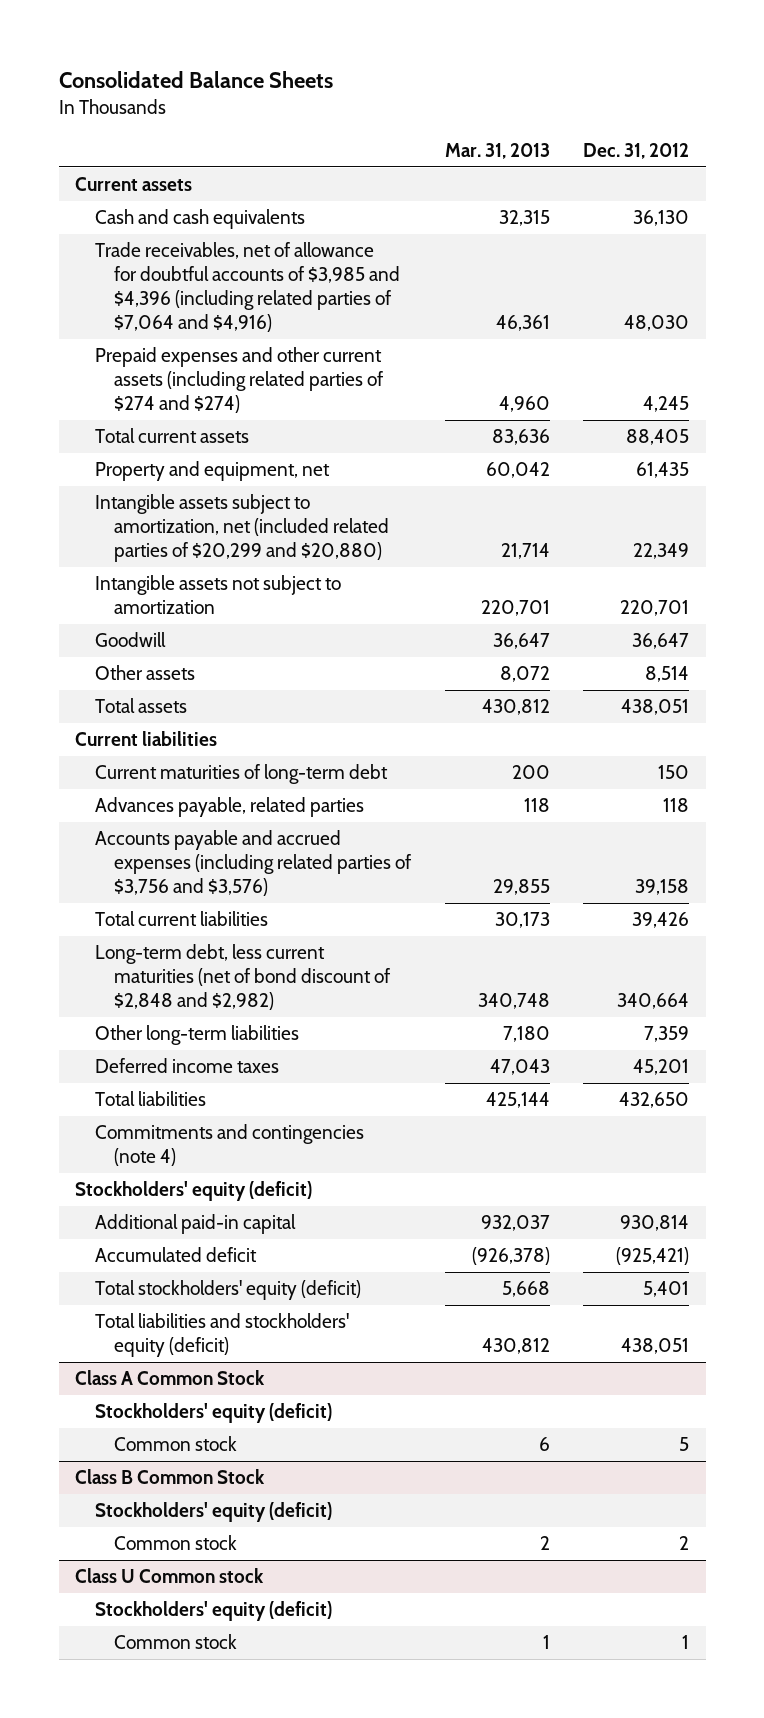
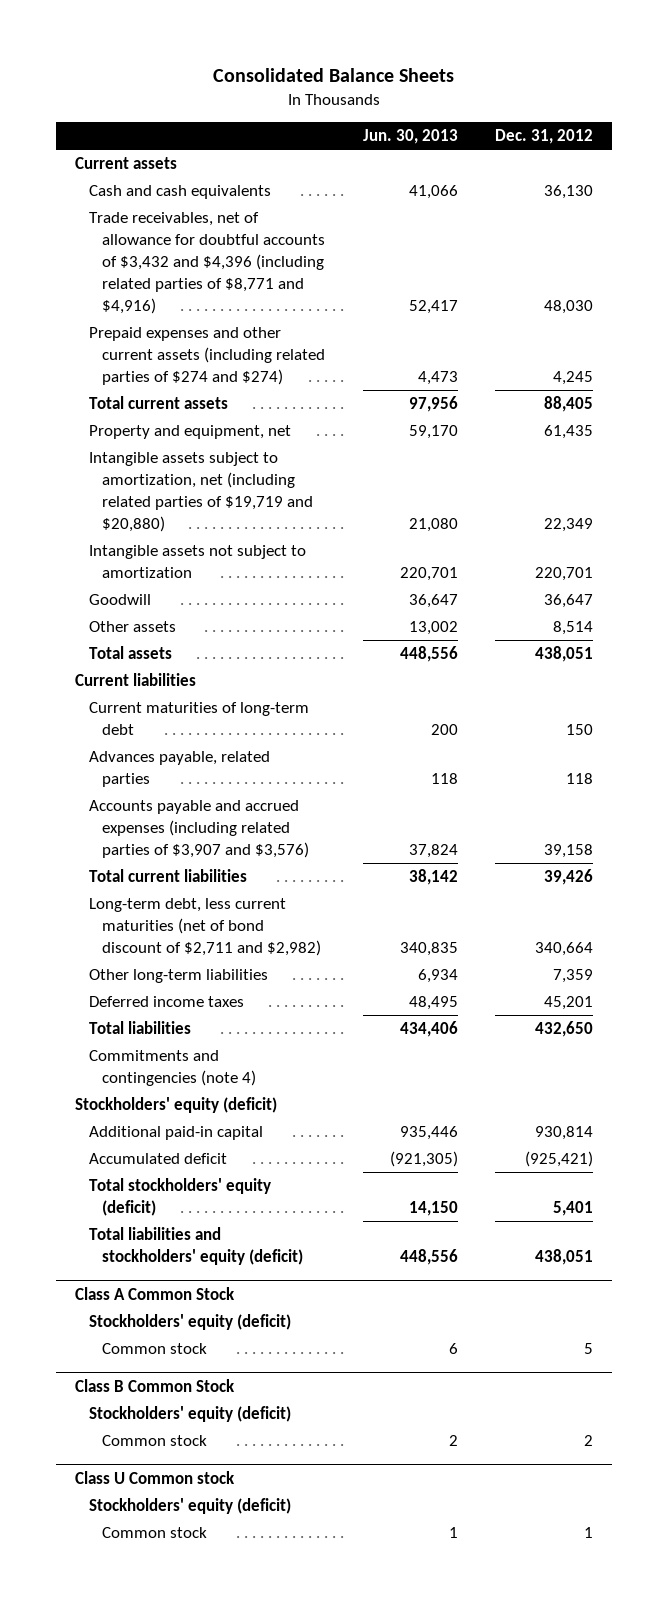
[444,142,550,159] Mar. 31, 2013 -> none
none -> [362,129,458,145] Jun. 30, 2013
[94,242,401,332] Trade receivables, net of allowance for doubtful accounts of $3,985 and $4,396 (including related parties of $7,064 and $4,916) -> [88,212,326,314] Trade receivables, net of allowance for doubtful accounts of $3,432 and $4,396 (including related parties of $8,771 and $4,916)
[94,494,390,563] Intangible assets subject to amortization, net (included related parties of $20,299 and $20,880) -> [88,452,314,532] Intangible assets subject to amortization, net (including related parties of $19,719 and $20,880)
[94,830,413,897] Accounts payable and accrued expenses (including related parties of $3,756 and $3,576) -> [88,800,310,858] Accounts payable and accrued expenses (including related parties of $3,907 and $3,576)
[94,944,392,1011] Long-term debt, less current maturities (net of bond discount of $2,848 and $2,982) -> [88,898,322,956] Long-term debt, less current maturities (net of bond discount of $2,711 and $2,982)

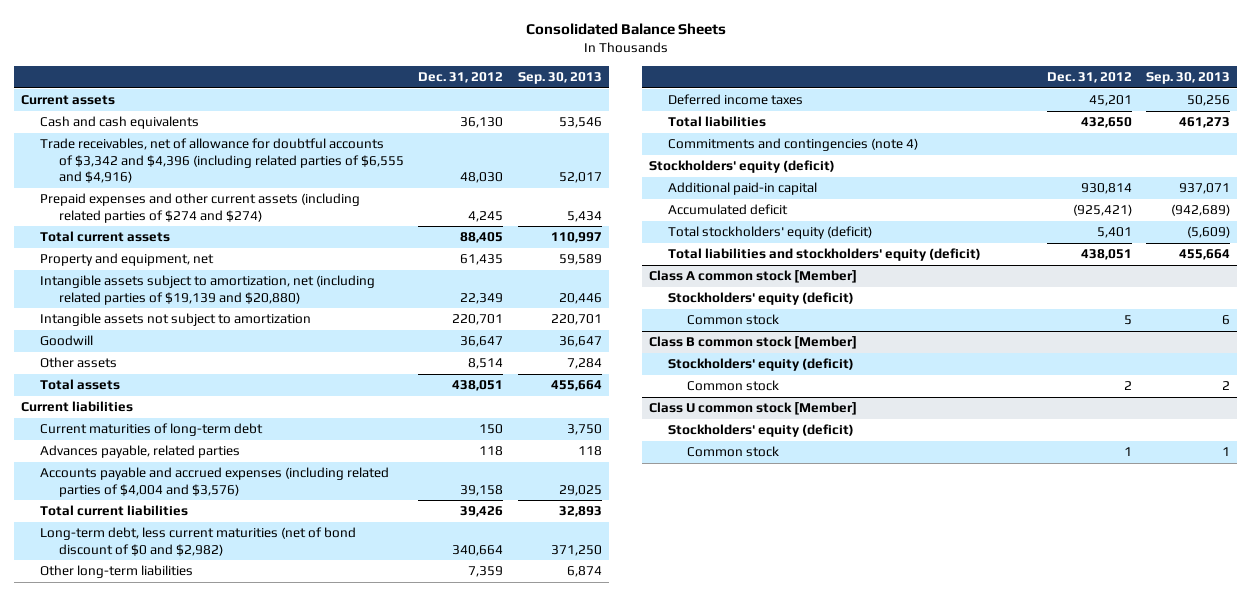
[362,129,458,145] Jun. 30, 2013 -> none
none -> [517,71,602,84] Sep. 30, 2013
[88,212,326,314] Trade receivables, net of allowance for doubtful accounts of $3,432 and $4,396 (including related parties of $8,771 and $4,916) -> [40,138,405,184] Trade receivables, net of allowance for doubtful accounts of $3,342 and $4,396 (including related parties of $6,555 and $4,916)
[88,452,314,532] Intangible assets subject to amortization, net (including related parties of $19,719 and $20,880) -> [40,275,376,305] Intangible assets subject to amortization, net (including related parties of $19,139 and $20,880)
[88,800,310,858] Accounts payable and accrued expenses (including related parties of $3,907 and $3,576) -> [40,467,390,497] Accounts payable and accrued expenses (including related parties of $4,004 and $3,576)
[88,898,322,956] Long-term debt, less current maturities (net of bond discount of $2,711 and $2,982) -> [40,527,357,556] Long-term debt, less current maturities (net of bond discount of $0 and $2,982)
[74,1287,235,1301] Class A Common Stock -> [649,270,858,284] Class A common stock [Member]
[74,1379,235,1393] Class B Common Stock -> [649,336,858,350] Class B common stock [Member]
[74,1471,235,1485] Class U Common stock -> [649,402,858,416] Class U common stock [Member]

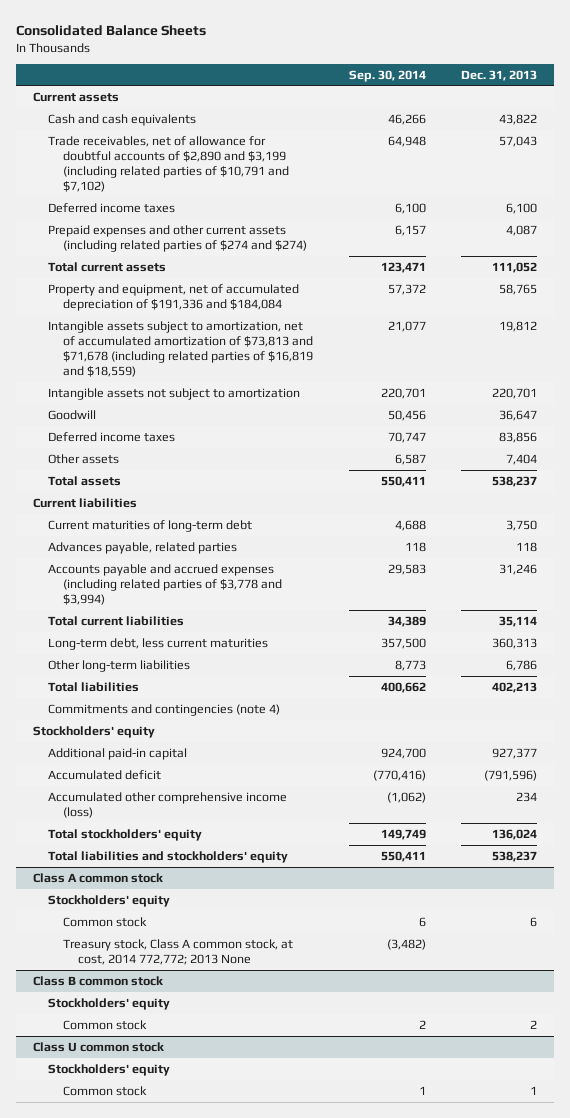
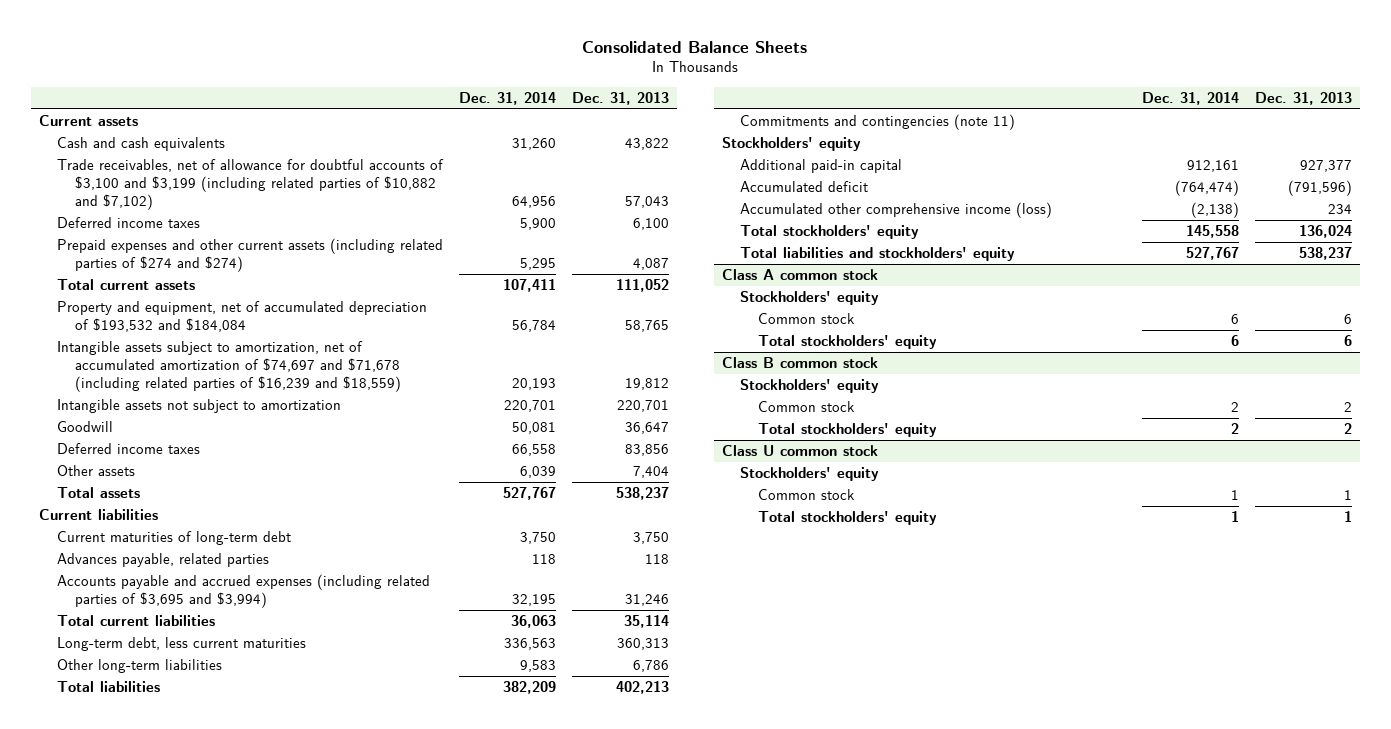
[348,69,426,82] Sep. 30, 2014 -> none
none -> [459,91,557,105] Dec. 31, 2014
[48,135,290,192] Trade receivables, net of allowance for doubtful accounts of $2,890 and $3,199 (including related parties of $10,791 and $7,102) -> [56,159,444,211] Trade receivables, net of allowance for doubtful accounts of $3,100 and $3,199 (including related parties of $10,882 and $7,102)
[48,283,300,311] Property and equipment, net of accumulated depreciation of $191,336 and $184,084 -> [56,301,427,333] Property and equipment, net of accumulated depreciation of $193,532 and $184,084
[48,320,314,377] Intangible assets subject to amortization, net of accumulated amortization of $73,813 and $71,678 (including related parties of $16,819 and $18,559) -> [56,341,401,393] Intangible assets subject to amortization, net of accumulated amortization of $74,697 and $71,678 (including related parties of $16,239 and $18,559)
[48,563,283,605] Accounts payable and accrued expenses (including related parties of $3,778 and $3,994) -> [56,574,430,609] Accounts payable and accrued expenses (including related parties of $3,695 and $3,994)
[48,703,281,716] Commitments and contingencies (note 4) -> [739,114,1015,131] Commitments and contingencies (note 11)
[63,938,294,965] Treasury stock, Class A common stock, at cost, 2014 772,772; 2013 None -> none
none -> [757,335,937,350] Total stockholders' equity
none -> [757,423,937,438] Total stockholders' equity
none -> [757,511,937,526] Total stockholders' equity

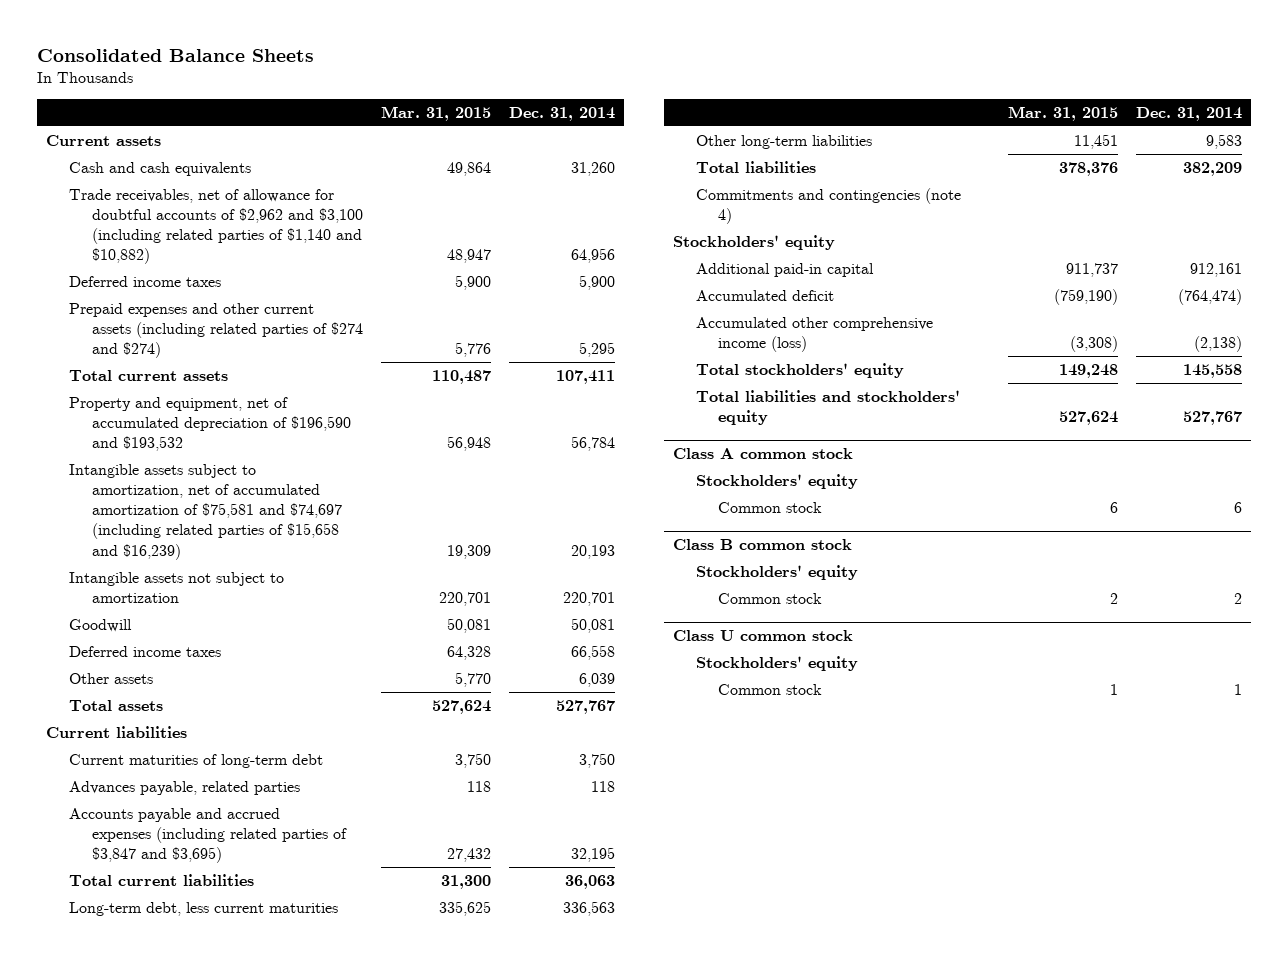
[572,91,670,105] Dec. 31, 2013 -> none
none -> [380,105,491,121] Mar. 31, 2015
[56,159,444,211] Trade receivables, net of allowance for doubtful accounts of $3,100 and $3,199 (including related parties of $10,882 and $7,102) -> [68,188,363,265] Trade receivables, net of allowance for doubtful accounts of $2,962 and $3,100 (including related parties of $1,140 and $10,882)
[56,301,427,333] Property and equipment, net of accumulated depreciation of $193,532 and $184,084 -> [68,396,351,452] Property and equipment, net of accumulated depreciation of $196,590 and $193,532
[56,341,401,393] Intangible assets subject to amortization, net of accumulated amortization of $74,697 and $71,678 (including related parties of $16,239 and $18,559) -> [68,463,342,560] Intangible assets subject to amortization, net of accumulated amortization of $75,581 and $74,697 (including related parties of $15,658 and $16,239)
[56,574,430,609] Accounts payable and accrued expenses (including related parties of $3,695 and $3,994) -> [68,807,347,864] Accounts payable and accrued expenses (including related parties of $3,847 and $3,695)
[739,114,1015,131] Commitments and contingencies (note 11) -> [695,187,961,225] Commitments and contingencies (note 4)
[757,335,937,350] Total stockholders' equity -> none
[757,423,937,438] Total stockholders' equity -> none
[757,511,937,526] Total stockholders' equity -> none

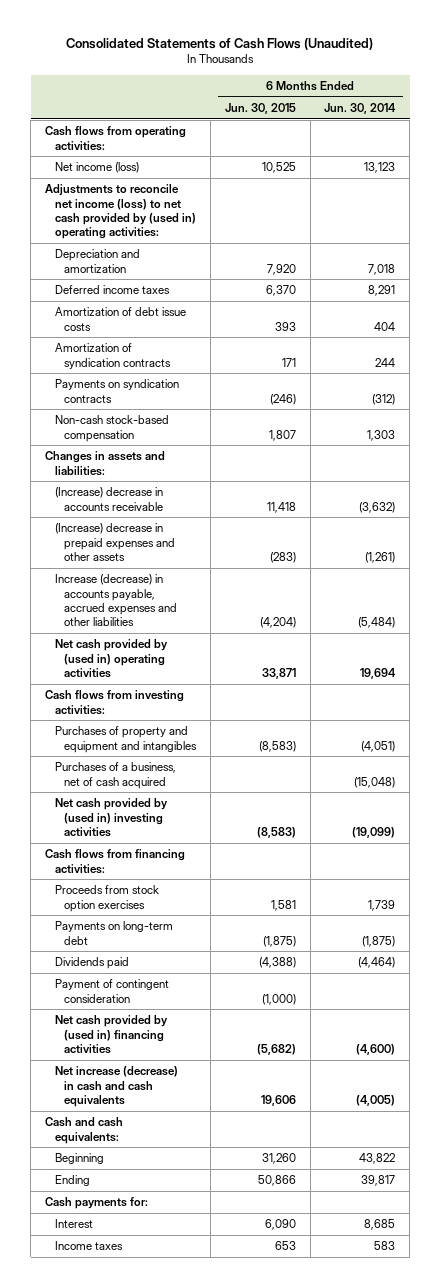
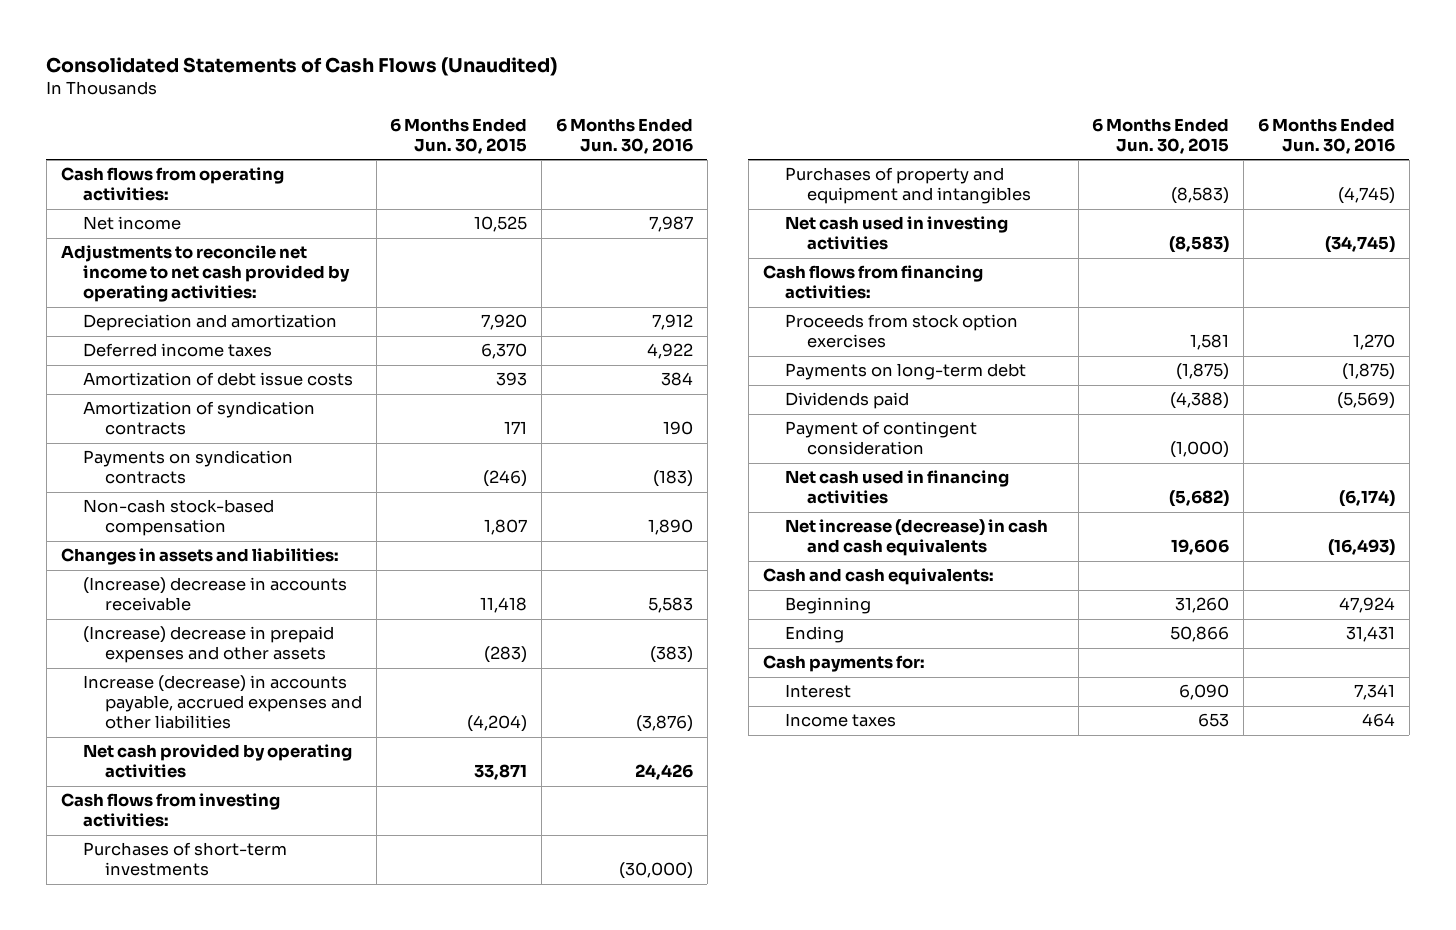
[324,103,397,115] Jun. 30, 2014 -> none
none -> [556,117,694,154] 6 Months Ended Jun. 30, 2016
[54,162,139,174] Net income (loss) -> [82,216,181,231] Net income
[44,184,196,240] Adjustments to reconcile net income (loss) to net cash provided by (used in) operating activities: -> [60,245,350,303] Adjustments to reconcile net income to net cash provided by operating activities:
[54,639,168,678] Net cash provided by (used in) operating activities -> [82,744,352,779] Net cash provided by operating activities
none -> [82,842,287,877] Purchases of short-term investments
[54,762,176,789] Purchases of a business, net of cash acquired -> none
[54,798,168,837] Net cash provided by (used in) investing activities -> [784,216,1008,251] Net cash used in investing activities
[54,1015,168,1054] Net cash provided by (used in) financing activities -> [784,470,1009,505] Net cash used in financing activities

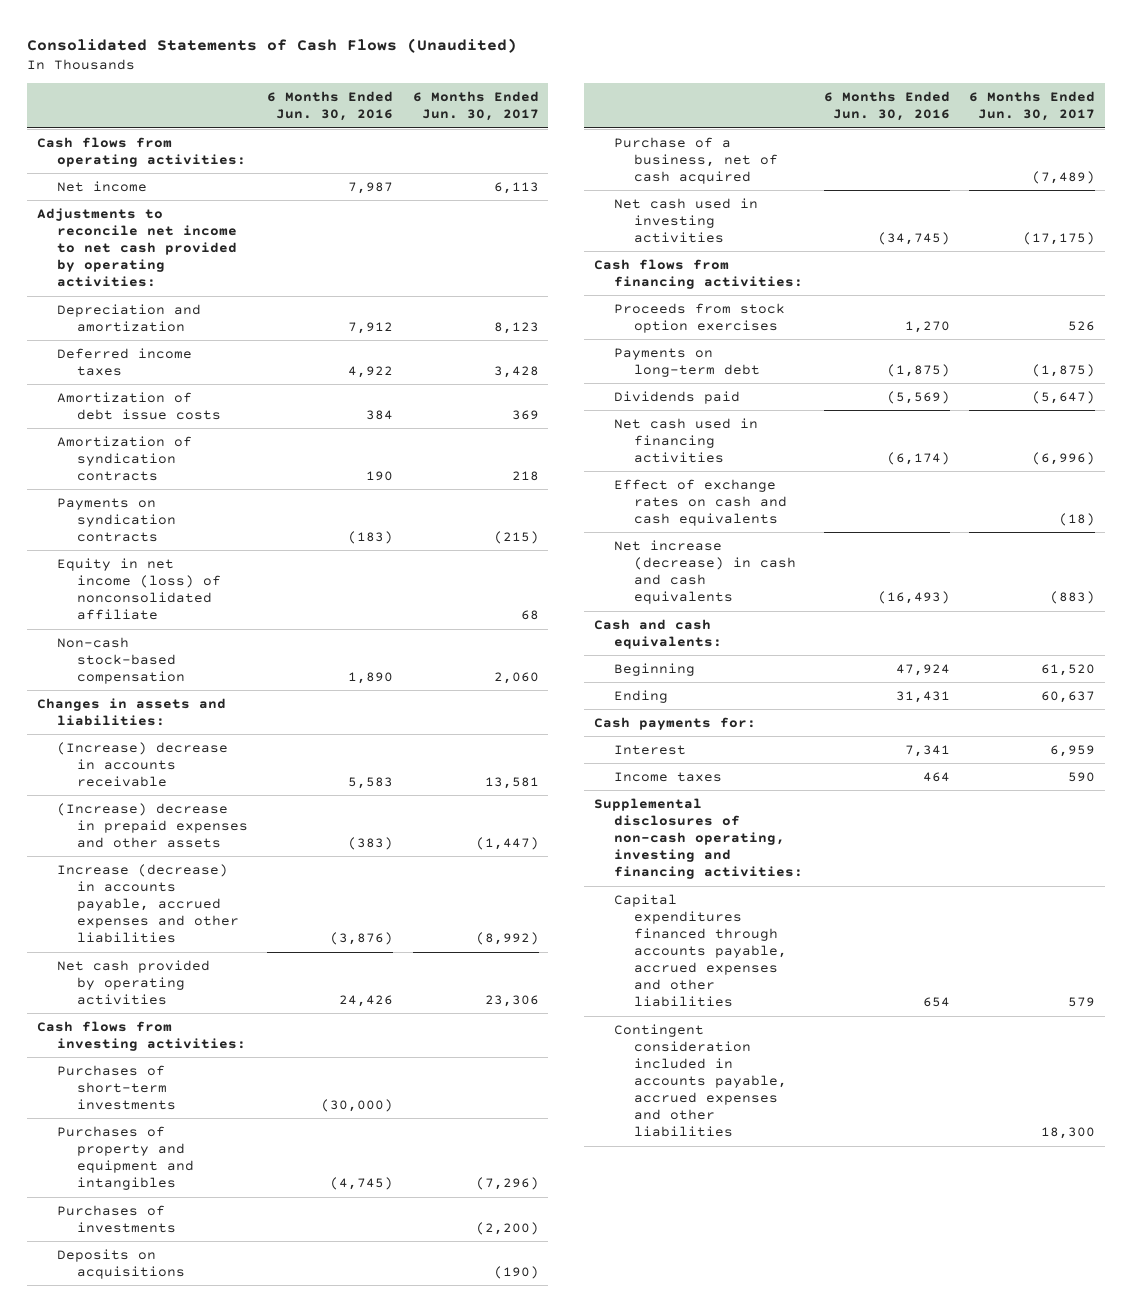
[390,117,528,154] 6 Months Ended Jun. 30, 2015 -> none
none -> [412,91,539,122] 6 Months Ended Jun. 30, 2017
none -> [56,557,221,621] Equity in net income (loss) of nonconsolidated affiliate
none -> [56,1204,176,1233] Purchases of investments
none -> [56,1248,185,1279] Deposits on acquisitions
none -> [613,136,778,185] Purchase of a business, net of cash acquired
[784,421,977,456] Payment of contingent consideration -> none
none -> [613,478,787,527] Effect of exchange rates on cash and cash equivalents
none -> [593,797,803,880] Supplemental disclosures of non-cash operating, investing and financing activities:
none -> [613,893,787,1008] Capital expenditures financed through accounts payable, accrued expenses and other liabilities
none -> [613,1023,787,1138] Contingent consideration included in accounts payable, accrued expenses and other liabilities

